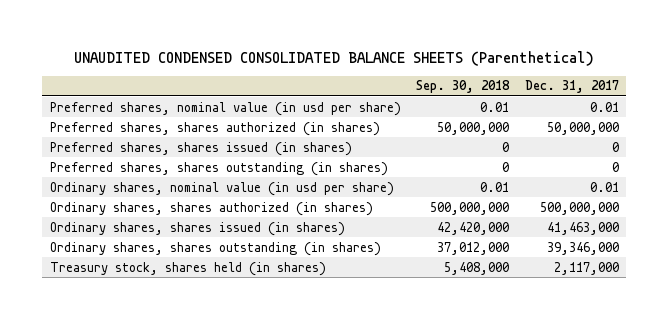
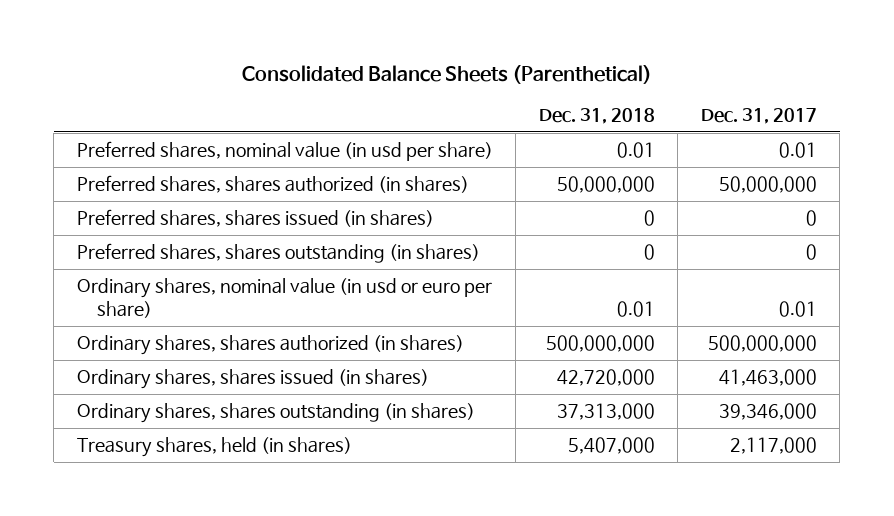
[74,50,595,66] UNAUDITED CONDENSED CONSOLIDATED BALANCE SHEETS (Parenthetical) -> [241,64,652,84] Consolidated Balance Sheets (Parenthetical)
[416,80,511,94] Sep. 30, 2018 -> none
none -> [538,108,655,125] Dec. 31, 2018
[50,181,395,196] Ordinary shares, nominal value (in usd per share) -> [76,278,492,318] Ordinary shares, nominal value (in usd or euro per share)
[50,261,327,276] Treasury stock, shares held (in shares) -> [76,437,352,458] Treasury shares, held (in shares)

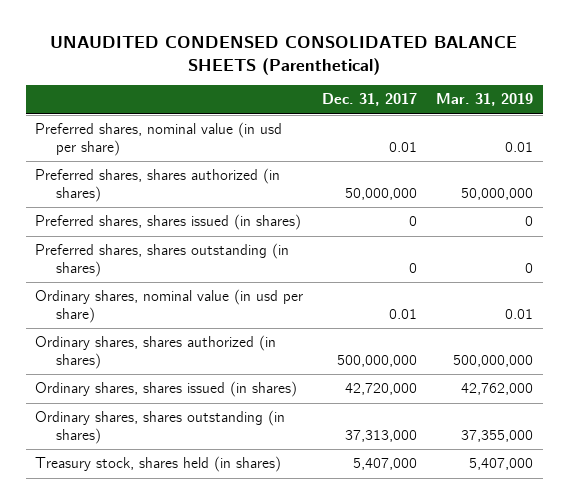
[241,64,652,84] Consolidated Balance Sheets (Parenthetical) -> [50,36,518,75] UNAUDITED CONDENSED CONSOLIDATED BALANCE SHEETS (Parenthetical)
[538,108,655,125] Dec. 31, 2018 -> none
none -> [436,93,534,107] Mar. 31, 2019
[76,278,492,318] Ordinary shares, nominal value (in usd or euro per share) -> [35,289,304,324] Ordinary shares, nominal value (in usd per share)
[718,369,817,387] 41,463,000 -> [345,383,418,396] 42,720,000
[718,403,817,421] 39,346,000 -> [345,430,418,443] 37,313,000
[76,437,352,458] Treasury shares, held (in shares) -> [35,456,282,473] Treasury stock, shares held (in shares)
[729,437,817,455] 2,117,000 -> [353,458,418,471] 5,407,000

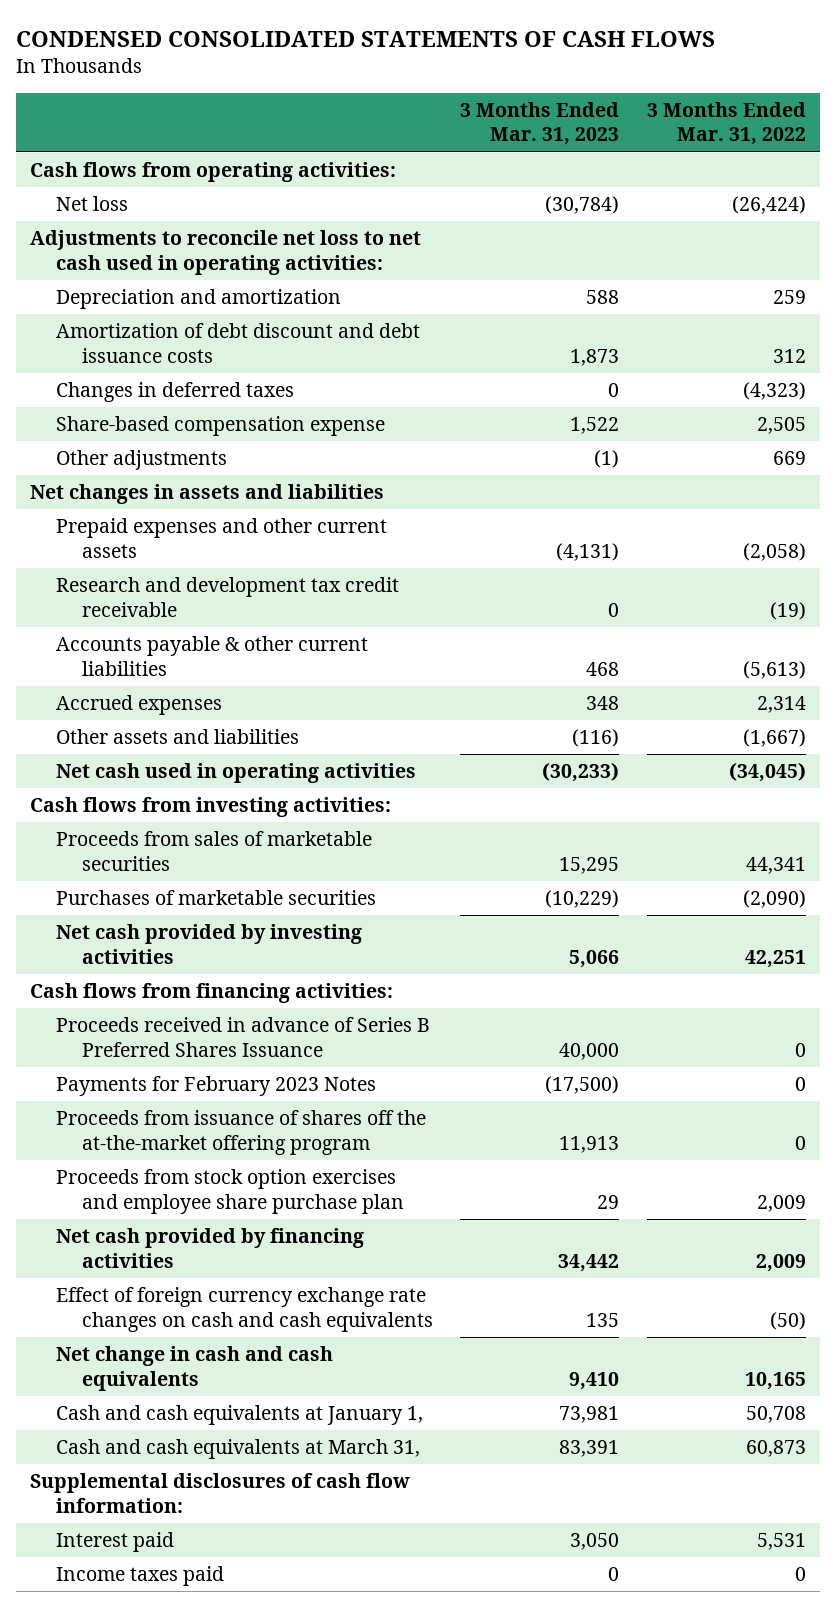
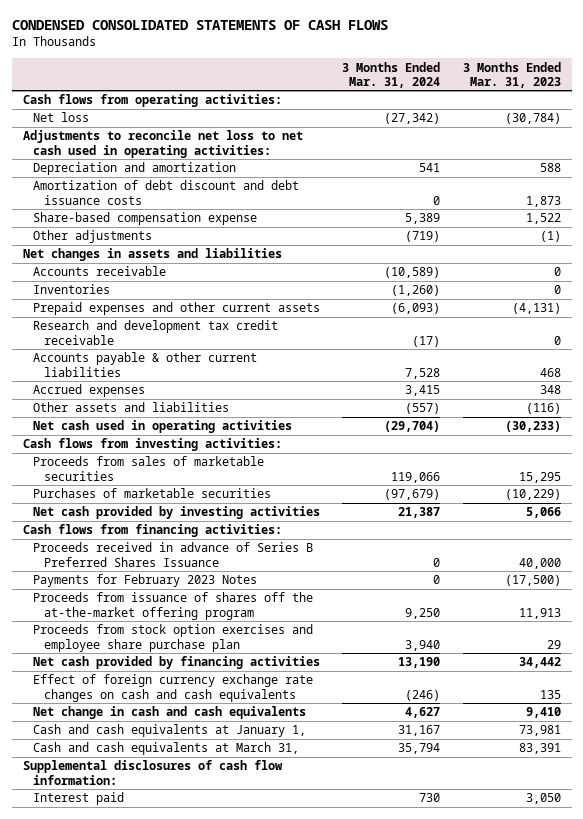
[646,101,806,146] 3 Months Ended Mar. 31, 2022 -> none
none -> [342,61,441,88] 3 Months Ended Mar. 31, 2024
[55,382,294,403] Changes in deferred taxes -> none
none -> [33,266,167,277] Accounts receivable
none -> [33,284,111,295] Inventories
[55,1566,224,1587] Income taxes paid -> none

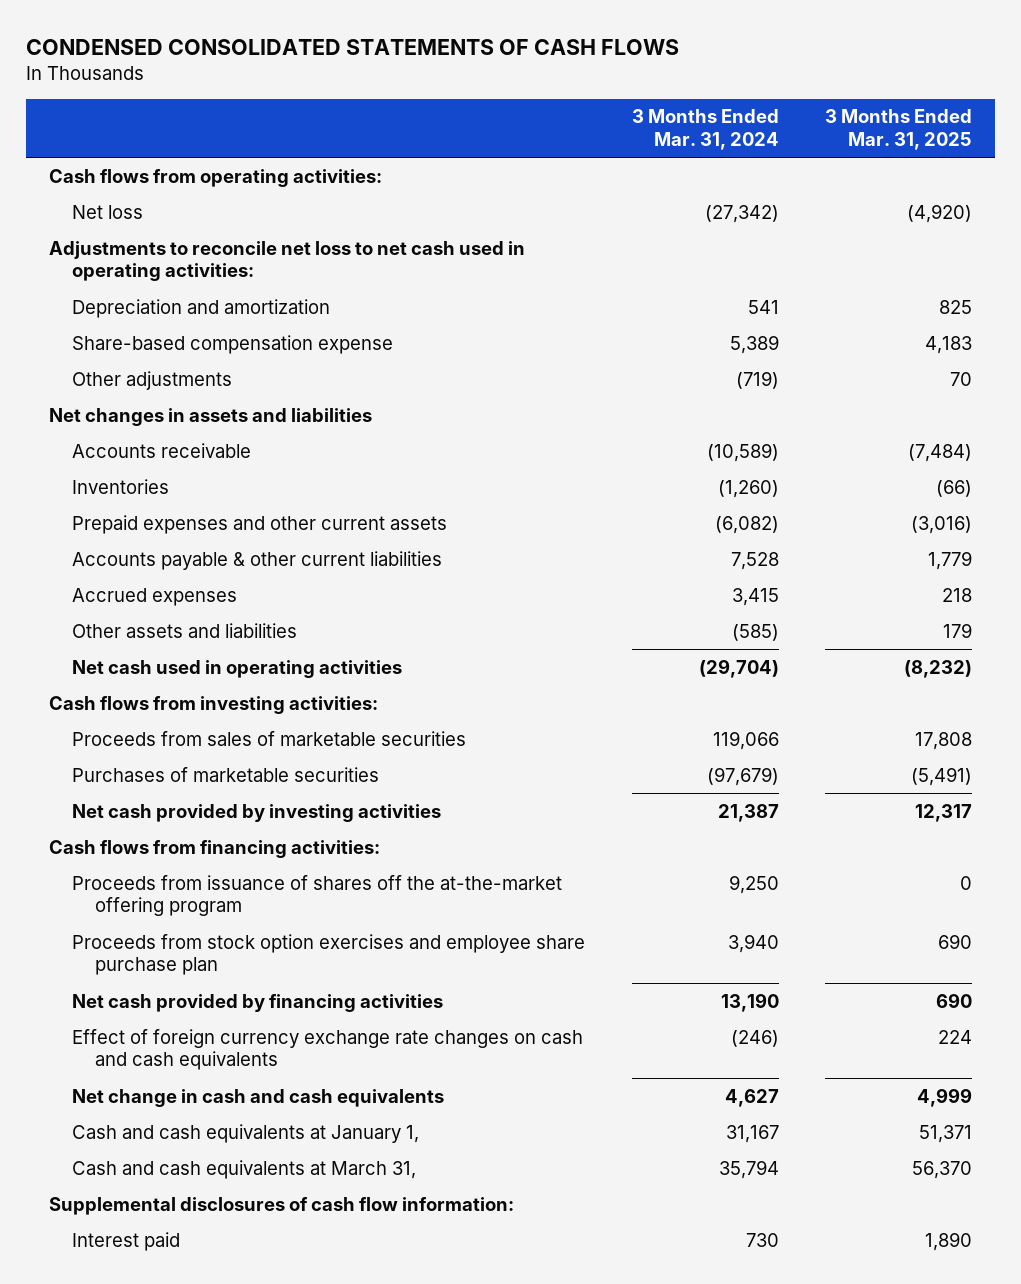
[462,61,561,88] 3 Months Ended Mar. 31, 2023 -> none
none -> [825,109,973,151] 3 Months Ended Mar. 31, 2025
[33,180,300,205] Amortization of debt discount and debt issuance costs -> none
[33,320,279,345] Research and development tax credit receivable -> none
[391,303,441,315] (6,093) -> [714,515,779,534] (6,082)
[405,403,441,415] (557) -> [731,623,779,641] (585)
[33,542,314,567] Proceeds received in advance of Series B Preferred Shares Issuance -> none
[33,574,258,588] Payments for February 2023 Notes -> none

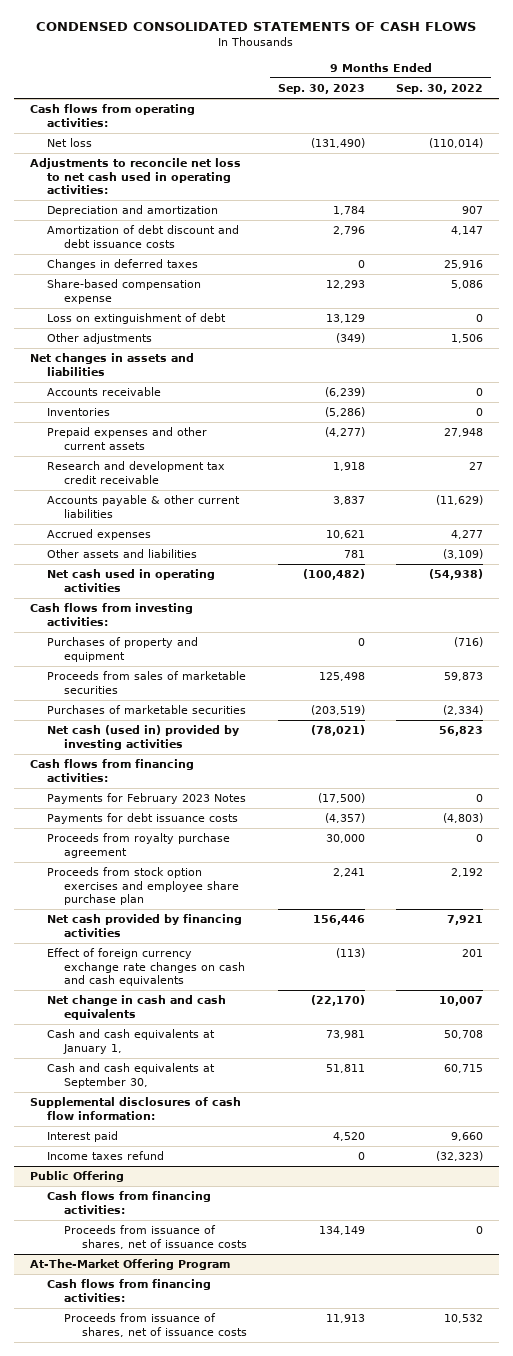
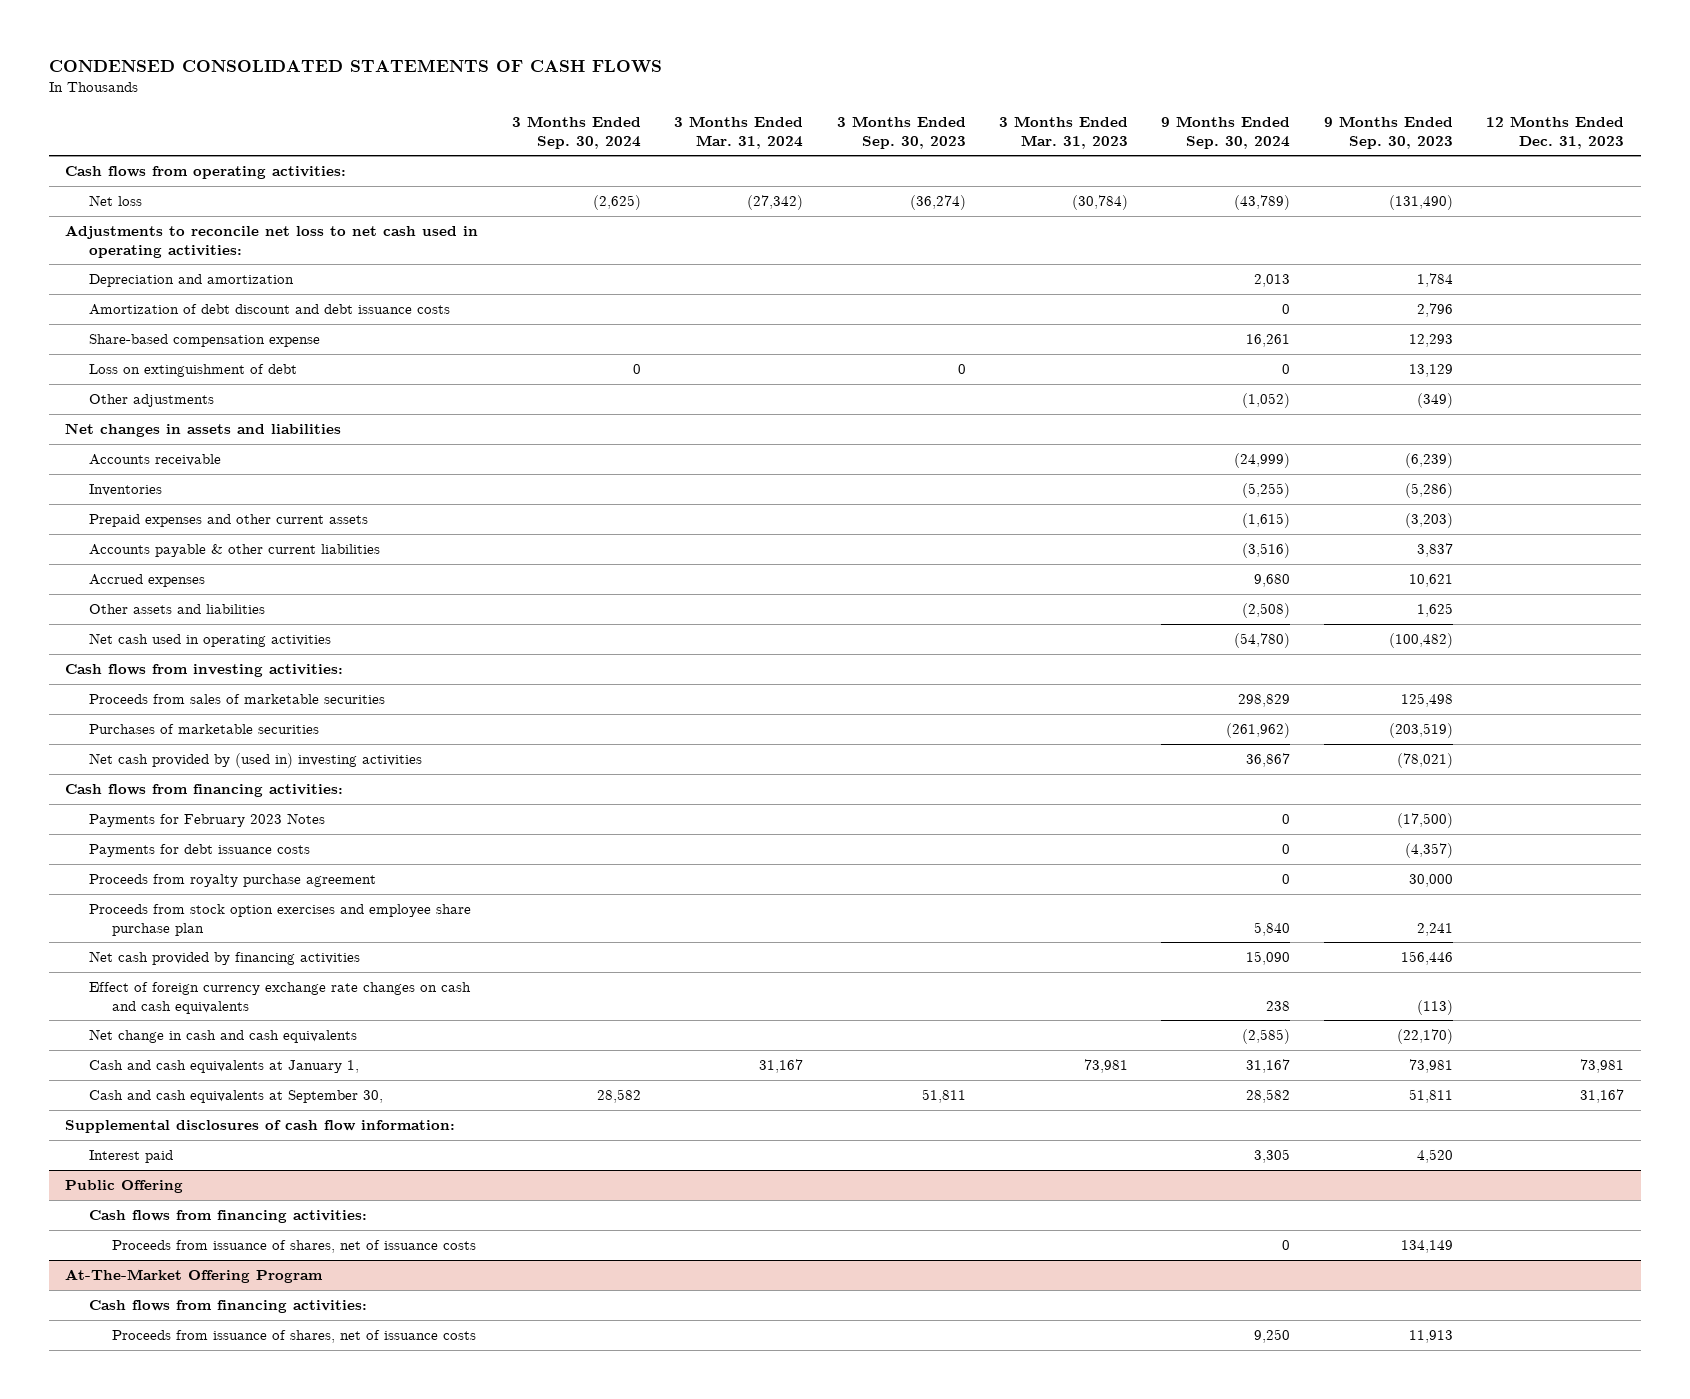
[396,84,484,95] Sep. 30, 2022 -> none
none -> [511,116,641,149] 3 Months Ended Sep. 30, 2024
none -> [674,116,804,149] 3 Months Ended Mar. 31, 2024
none -> [836,116,966,149] 3 Months Ended Sep. 30, 2023
none -> [998,116,1128,149] 3 Months Ended Mar. 31, 2023
none -> [1161,116,1291,149] 9 Months Ended Sep. 30, 2024
none -> [1486,116,1625,149] 12 Months Ended Dec. 31, 2023
[46,259,198,271] Changes in deferred taxes -> none
[46,461,225,484] Research and development tax credit receivable -> none
[325,427,366,438] (4,277) -> [1404,512,1453,528] (3,203)
[344,550,366,559] 781 -> [1416,602,1453,617] 1,625
[46,637,198,662] Purchases of property and equipment -> none
[46,725,239,750] Net cash (used in) provided by investing activities -> [88,752,422,768] Net cash provided by (used in) investing activities
[46,1151,164,1161] Income taxes refund -> none

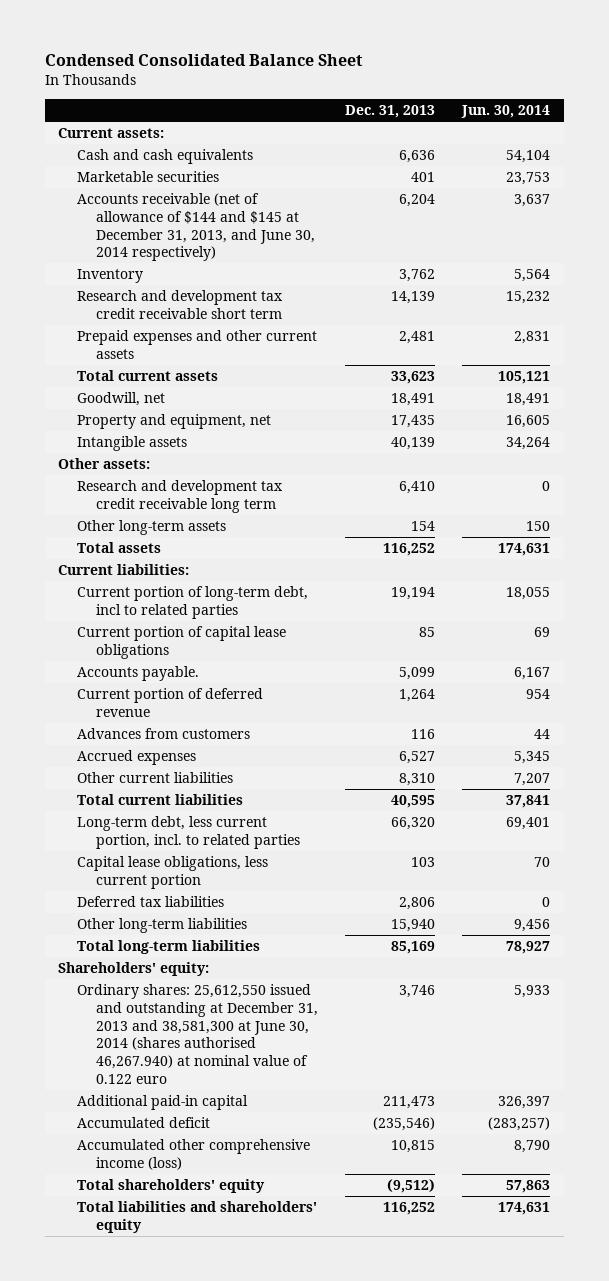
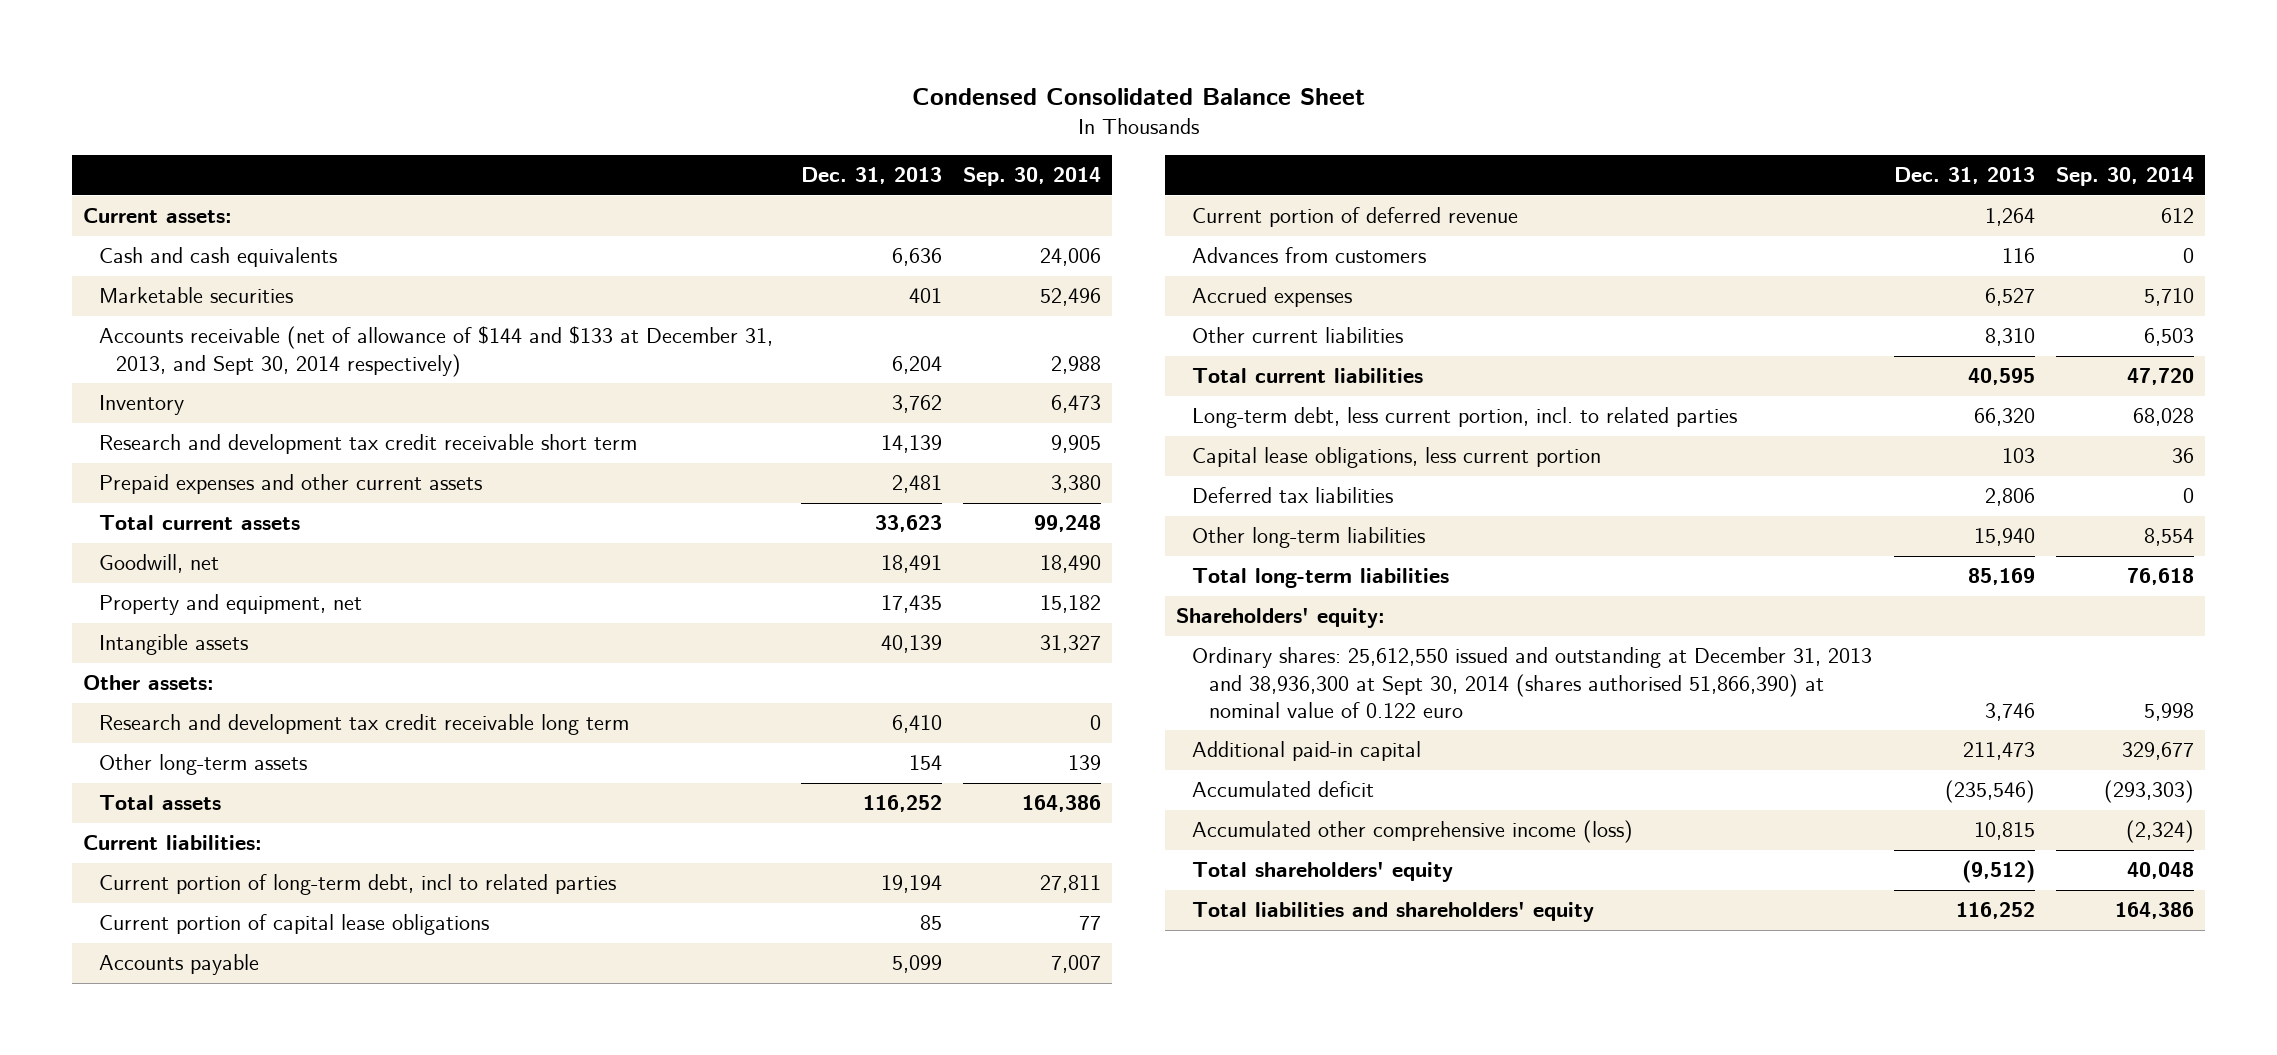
[461,105,551,119] Jun. 30, 2014 -> none
none -> [963,167,1102,187] Sep. 30, 2014
[77,193,316,262] Accounts receivable (net of allowance of $144 and $145 at December 31, 2013, and June 30, 2014 respectively) -> [99,326,774,377] Accounts receivable (net of allowance of $144 and $133 at December 31, 2013, and Sept 30, 2014 respectively)
[77,666,200,682] Accounts payable. -> [99,954,260,976] Accounts payable
[77,984,319,1084] Ordinary shares: 25,612,550 issued and outstanding at December 31, 2013 and 38,581,300 at June 30, 2014 (shares authorised 46,267.940) at nominal value of 0.122 euro -> [1192,647,1873,718] Ordinary shares: 25,612,550 issued and outstanding at December 31, 2013 and 38,936,300 at Sept 30, 2014 (shares authorised 51,866,390) at nominal value of 0.122 euro

